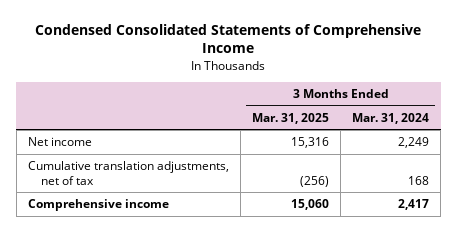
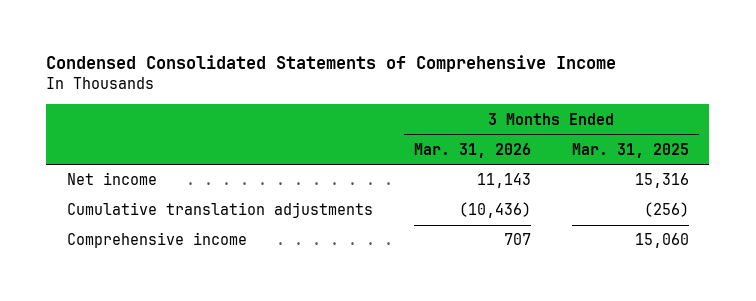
[352,112,430,124] Mar. 31, 2024 -> none
none -> [413,142,531,158] Mar. 31, 2026
[27,161,229,185] Cumulative translation adjustments, net of tax -> [66,202,373,219] Cumulative translation adjustments

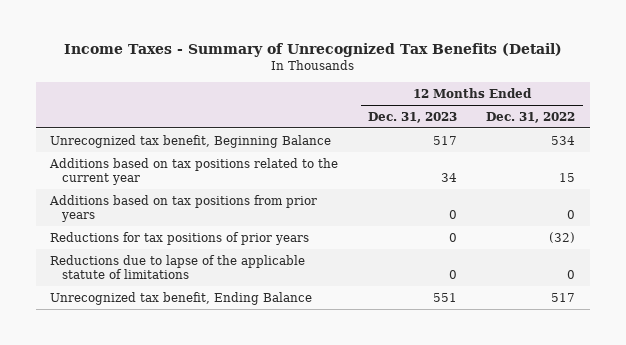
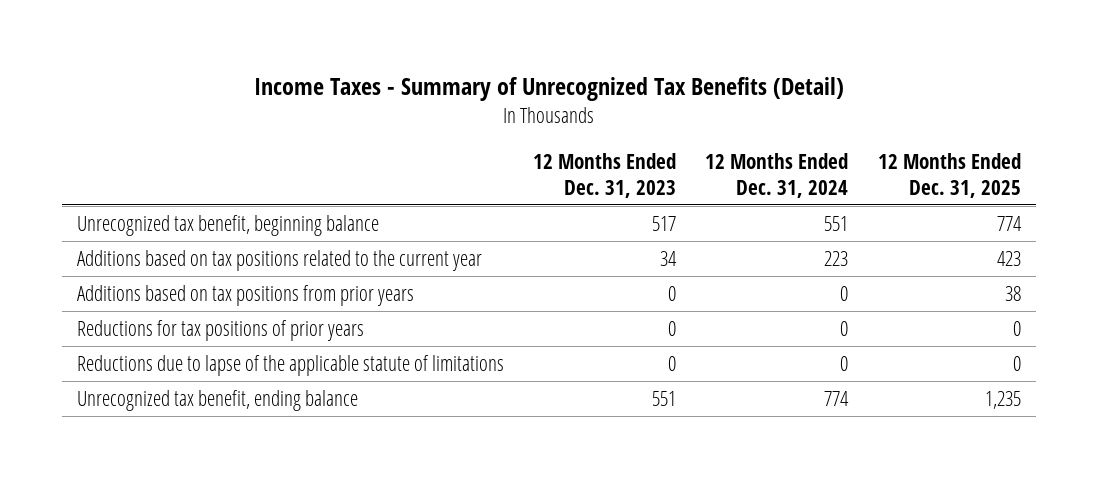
[486,111,576,123] Dec. 31, 2022 -> none
none -> [705,152,849,198] 12 Months Ended Dec. 31, 2024
none -> [877,152,1021,198] 12 Months Ended Dec. 31, 2025
[50,134,332,148] Unrecognized tax benefit, Beginning Balance -> [76,215,379,237] Unrecognized tax benefit, beginning balance
[50,291,313,305] Unrecognized tax benefit, Ending Balance -> [76,390,358,412] Unrecognized tax benefit, ending balance

